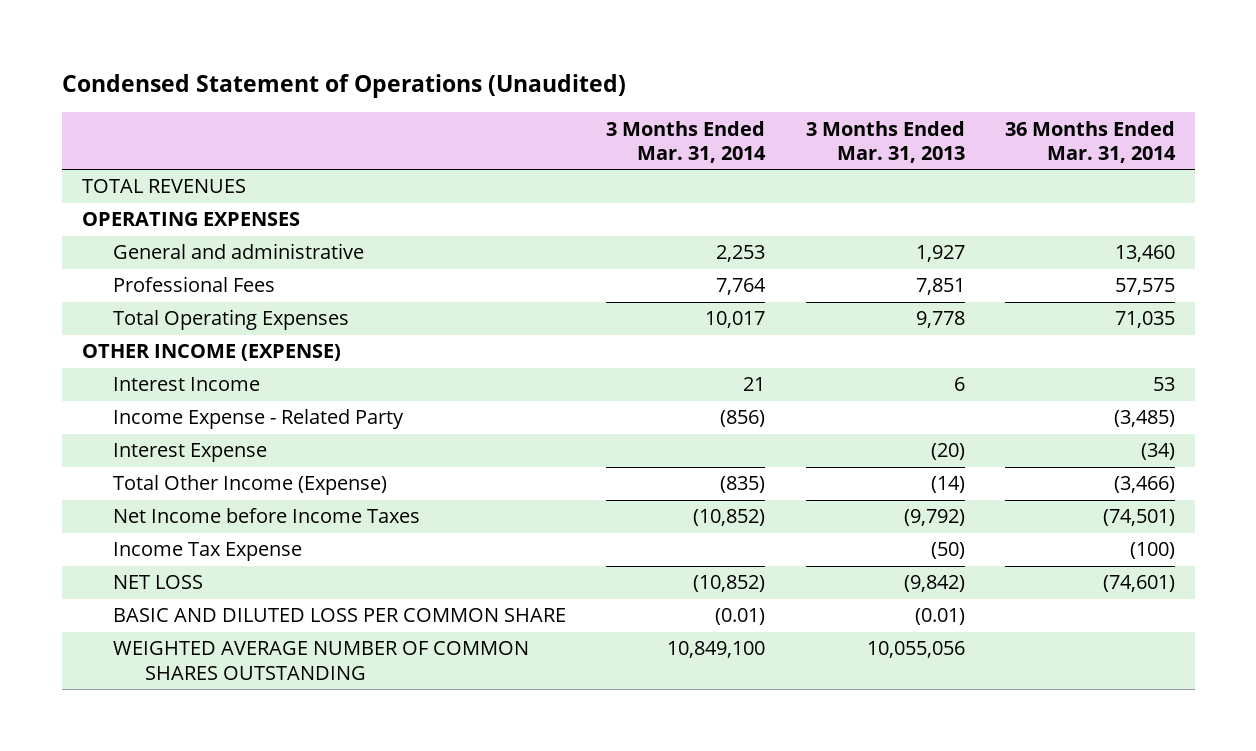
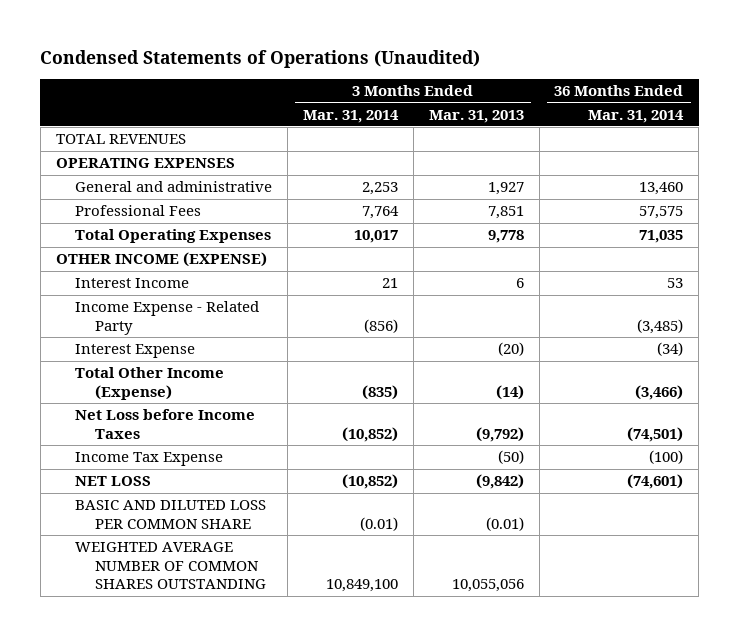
[61,74,626,99] Condensed Statement of Operations (Unaudited) -> [40,49,481,68] Condensed Statements of Operations (Unaudited)
[113,508,421,524] Net Income before Income Taxes -> [75,409,256,439] Net Loss before Income Taxes

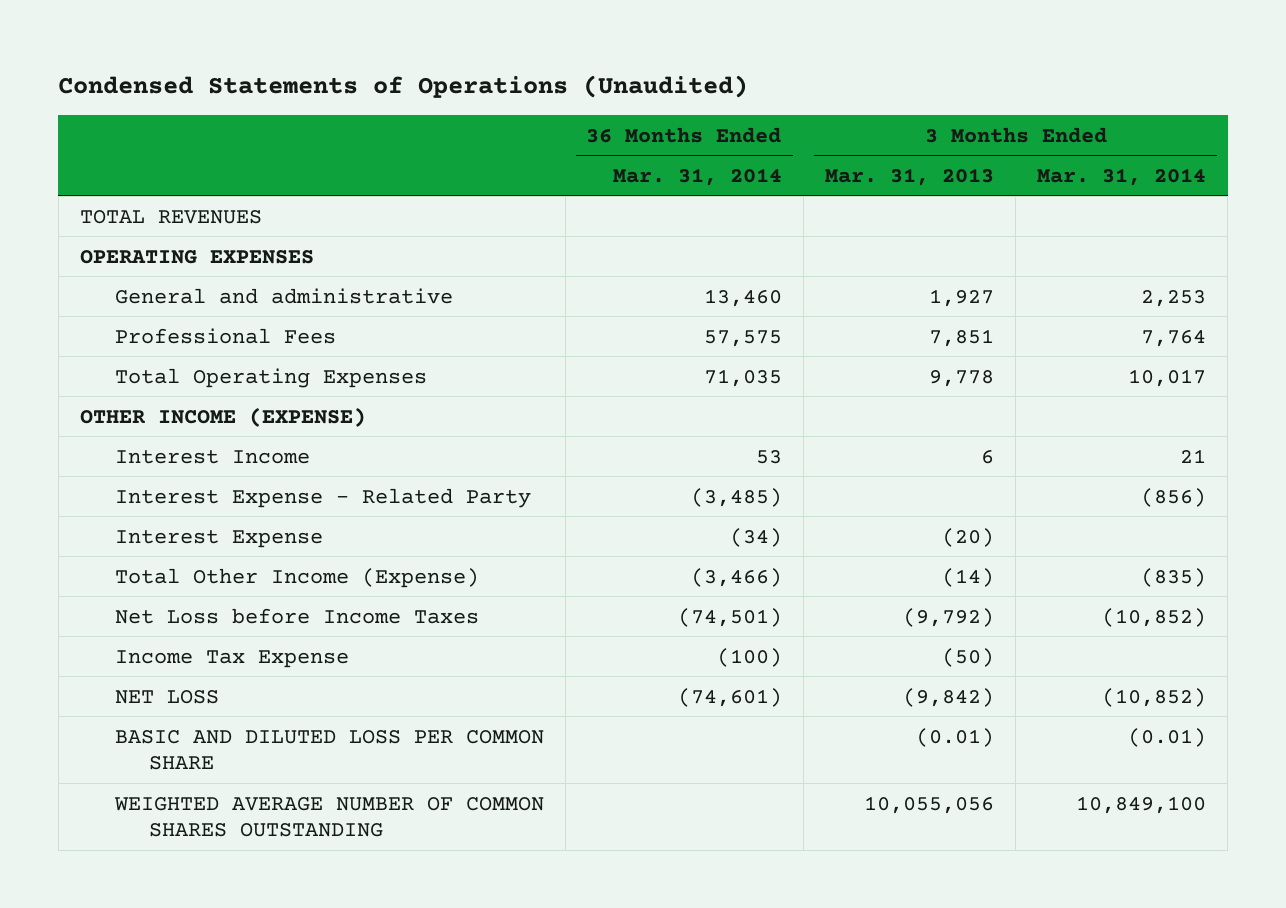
[75,301,260,335] Income Expense - Related Party -> [114,487,531,508] Interest Expense - Related Party

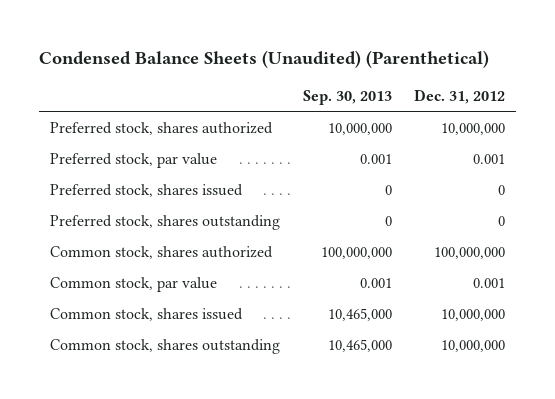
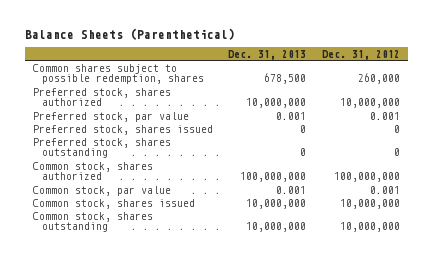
[39,50,490,69] Condensed Balance Sheets (Unaudited) (Parenthetical) -> [25,27,236,40] Balance Sheets (Parenthetical)
[302,90,392,106] Sep. 30, 2013 -> none
none -> [228,49,307,60] Dec. 31, 2013
none -> [32,63,204,85] Common shares subject to possible redemption, shares

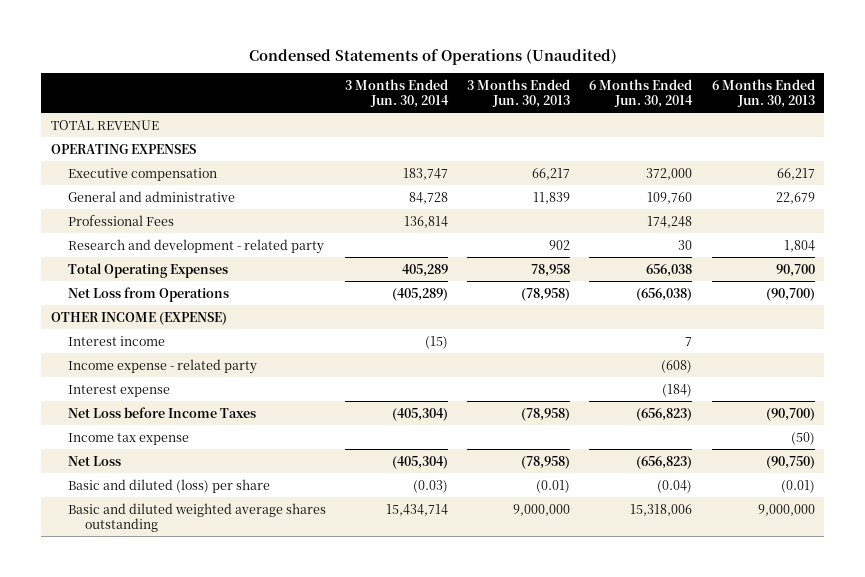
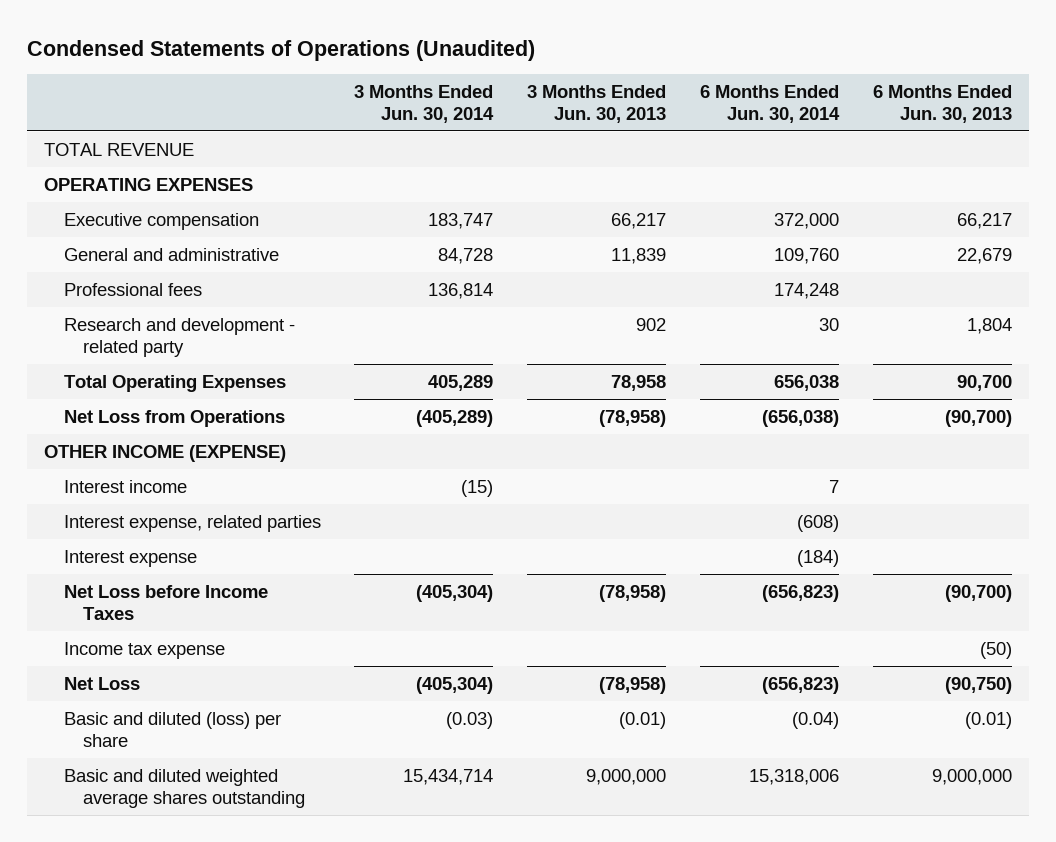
[67,214,174,226] Professional Fees -> [63,282,202,296] Professional fees
[67,358,257,374] Income expense - related party -> [63,514,321,532] Interest expense, related parties

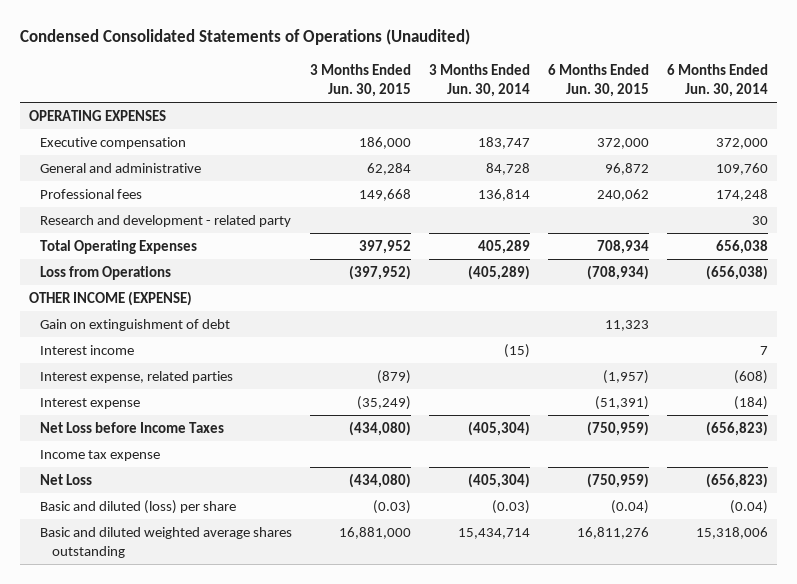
[27,39,536,61] Condensed Statements of Operations (Unaudited) -> [19,29,470,46] Condensed Consolidated Statements of Operations (Unaudited)
[527,85,667,123] 3 Months Ended Jun. 30, 2013 -> none
[872,85,1012,123] 6 Months Ended Jun. 30, 2013 -> none
none -> [310,64,412,97] 3 Months Ended Jun. 30, 2015
none -> [548,64,650,97] 6 Months Ended Jun. 30, 2015
[44,142,195,156] TOTAL REVENUE -> none
[63,409,285,427] Net Loss from Operations -> [40,266,172,281] Loss from Operations
none -> [40,319,231,332] Gain on extinguishment of debt

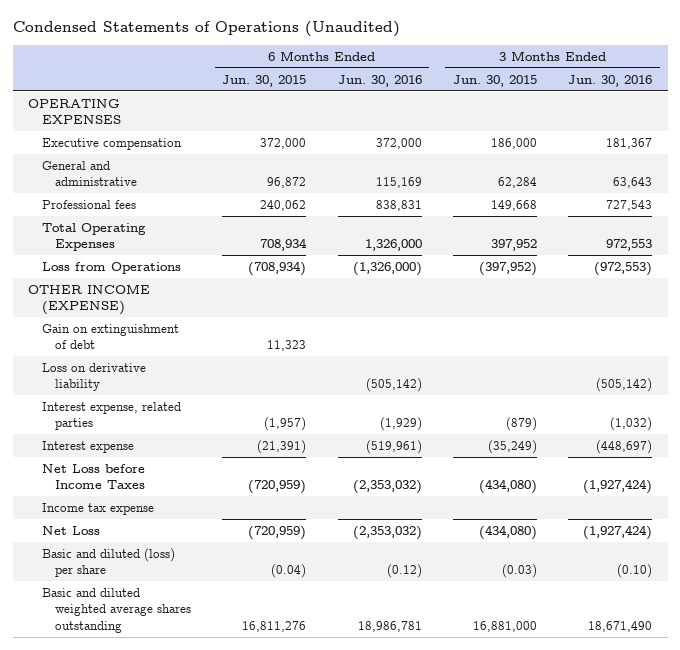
[19,29,470,46] Condensed Consolidated Statements of Operations (Unaudited) -> [12,21,400,38] Condensed Statements of Operations (Unaudited)
[429,64,531,97] 3 Months Ended Jun. 30, 2014 -> none
[667,64,769,97] 6 Months Ended Jun. 30, 2014 -> none
none -> [337,74,422,87] Jun. 30, 2016
none -> [568,74,653,87] Jun. 30, 2016
[40,215,292,228] Research and development - related party -> none
[40,345,135,356] Interest income -> none
none -> [41,362,146,392] Loss on derivative liability
[595,396,650,411] (51,391) -> [257,439,307,454] (21,391)
[587,421,650,437] (750,959) -> [248,480,307,495] (720,959)
[587,473,650,489] (750,959) -> [248,525,307,540] (720,959)

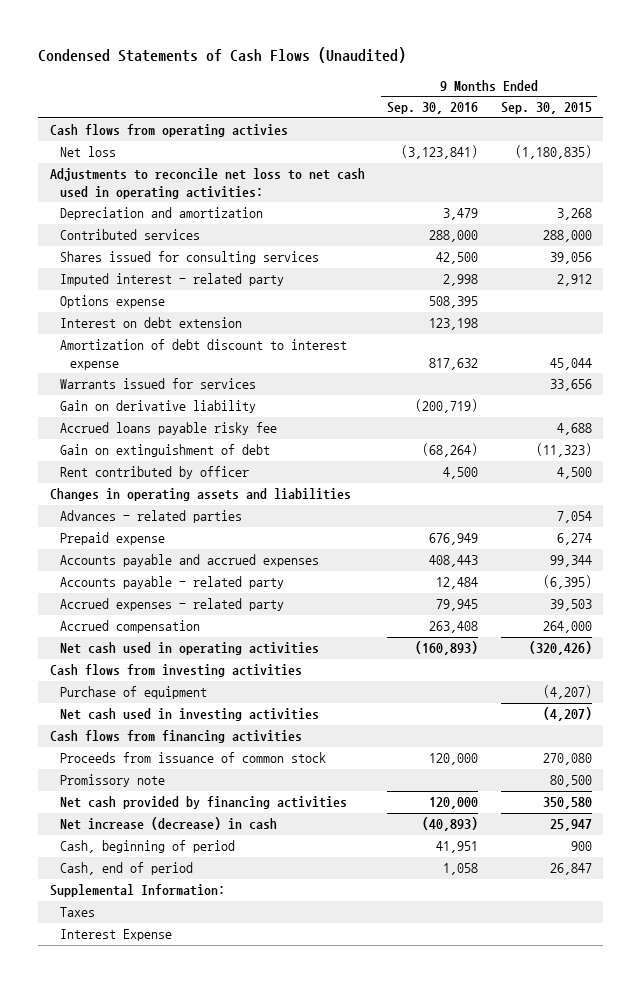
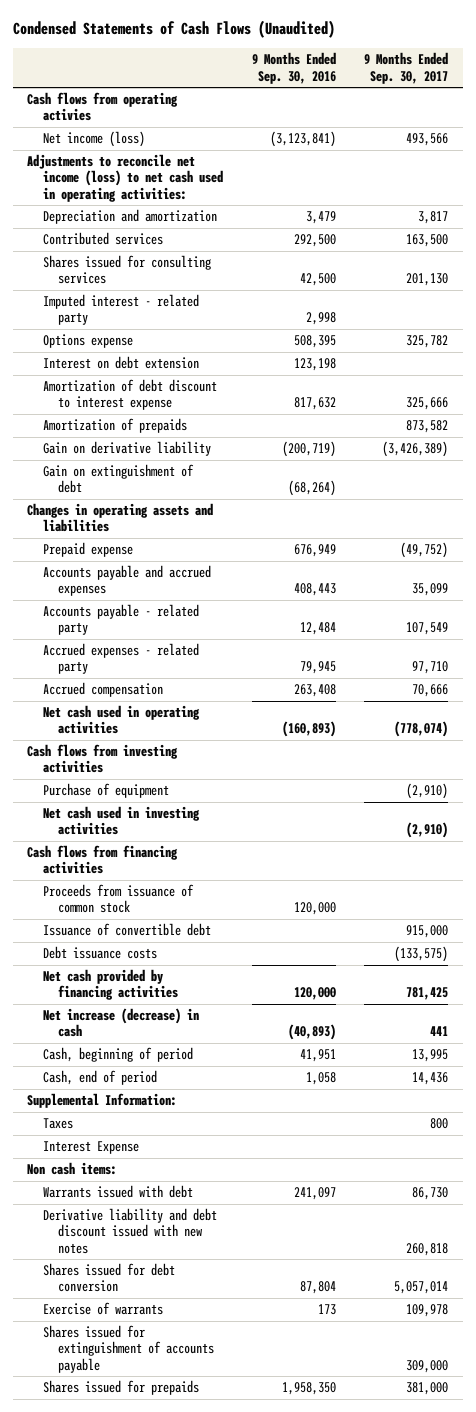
[500,102,592,115] Sep. 30, 2015 -> none
none -> [364,52,449,84] 9 Months Ended Sep. 30, 2017
[59,146,116,158] Net loss -> [42,131,145,148] Net income (loss)
[49,168,365,199] Adjustments to reconcile net loss to net cash used in operating activities: -> [27,154,223,202] Adjustments to reconcile net income (loss) to net cash used in operating activities:
[429,230,479,243] 288,000 -> [293,234,336,248] 292,500
[59,378,256,390] Warrants issued for services -> none
none -> [42,418,187,434] Amortization of prepaids
[59,422,277,436] Accrued loans payable risky fee -> none
[59,466,249,480] Rent contributed by officer -> none
[59,510,242,524] Advances - related parties -> none
[59,774,165,788] Promissory note -> none
none -> [42,923,211,937] Issuance of convertible debt
none -> [42,946,157,960] Debt issuance costs
none -> [27,1162,118,1176] Non cash items:
none -> [42,1185,193,1199] Warrants issued with debt
none -> [42,1208,217,1254] Derivative liability and debt discount issued with new notes
none -> [42,1263,175,1293] Shares issued for debt conversion
none -> [42,1302,163,1316] Exercise of warrants
none -> [42,1325,215,1373] Shares issued for extinguishment of accounts payable
none -> [42,1380,199,1396] Shares issued for prepaids

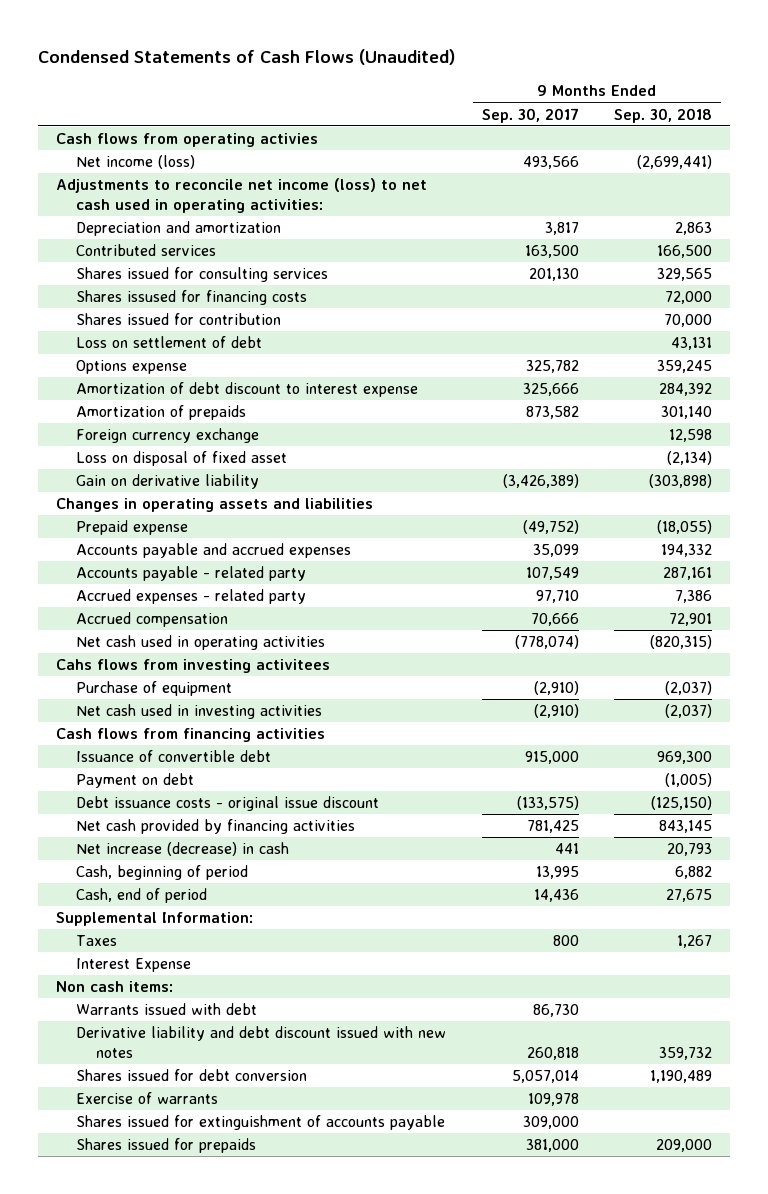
[251,52,336,84] 9 Months Ended Sep. 30, 2016 -> none
none -> [614,107,713,123] Sep. 30, 2018
[42,294,199,326] Imputed interest - related party -> none
none -> [75,290,307,306] Shares issused for financing costs
none -> [75,313,281,326] Shares issued for contribution
none -> [75,336,262,349] Loss on settlement of debt
[42,356,199,370] Interest on debt extension -> none
none -> [75,428,259,444] Foreign currency exchange
none -> [75,451,287,467] Loss on disposal of fixed asset
[42,464,194,494] Gain on extinguishment of debt -> none
[27,744,179,774] Cash flows from investing activities -> [55,659,330,674] Cahs flows from investing activitees
[42,884,194,914] Proceeds from issuance of common stock -> none
none -> [75,773,194,789] Payment on debt
[42,946,157,960] Debt issuance costs -> [75,796,379,812] Debt issuance costs - original issue discount

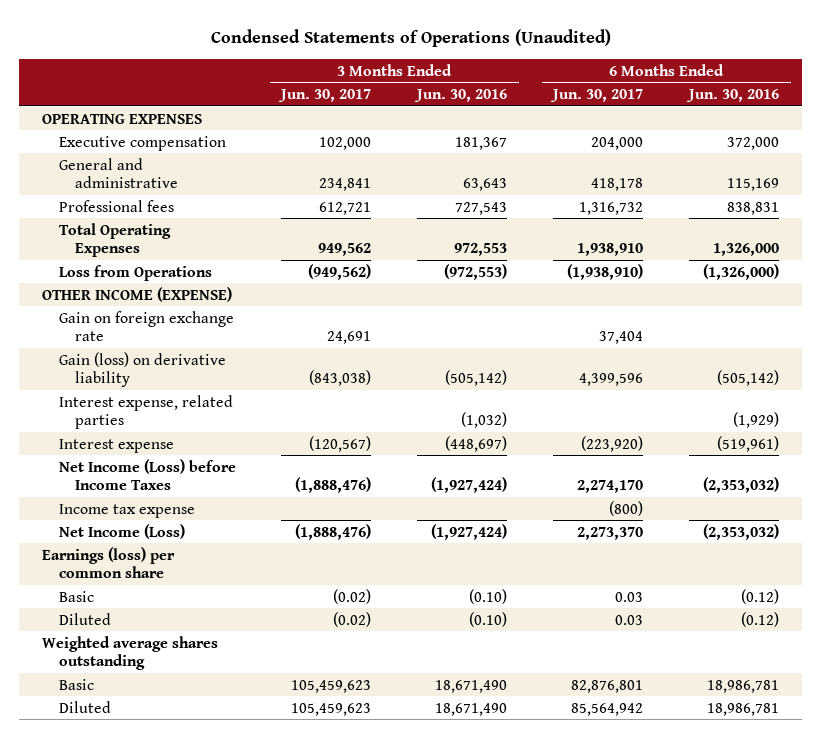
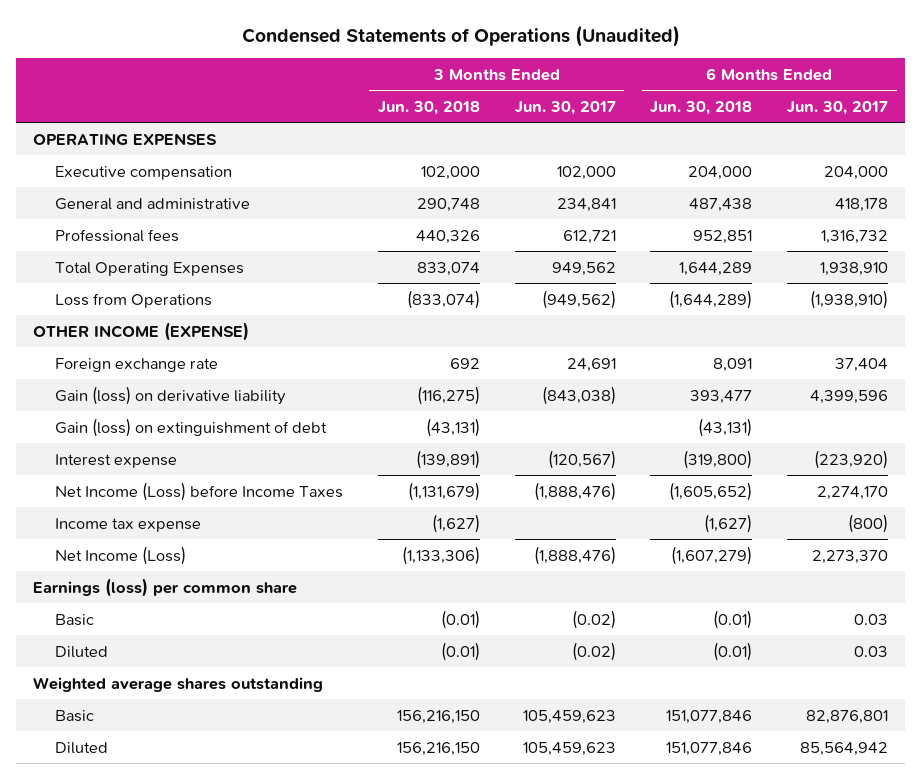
[414,89,508,103] Jun. 30, 2016 -> none
[686,89,780,103] Jun. 30, 2016 -> none
none -> [377,101,480,116] Jun. 30, 2018
none -> [650,101,753,116] Jun. 30, 2018
[58,310,234,342] Gain on foreign exchange rate -> [55,357,219,372] Foreign exchange rate
[58,394,233,430] Interest expense, related parties -> none
none -> [55,417,328,437] Gain (loss) on extinguishment of debt

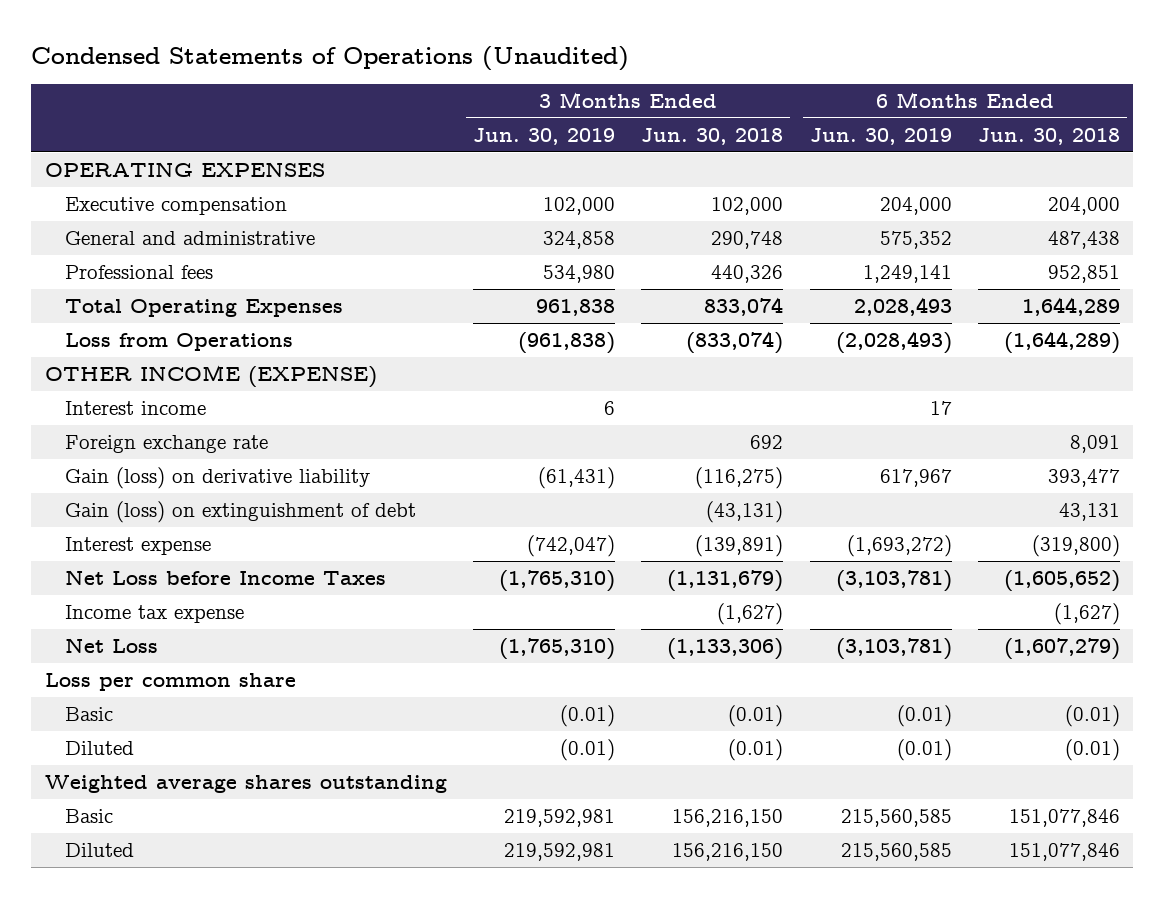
[514,101,616,116] Jun. 30, 2017 -> none
[787,101,889,116] Jun. 30, 2017 -> none
none -> [472,128,615,146] Jun. 30, 2019
none -> [809,128,952,146] Jun. 30, 2019
none -> [65,401,207,416] Interest income
[698,417,753,437] (43,131) -> [1059,503,1121,522] 43,131
[55,481,344,501] Net Income (Loss) before Income Taxes -> [65,570,387,586] Net Loss before Income Taxes
[55,545,187,565] Net Income (Loss) -> [65,638,159,654] Net Loss
[33,577,298,597] Earnings (loss) per common share -> [44,673,296,692] Loss per common share

